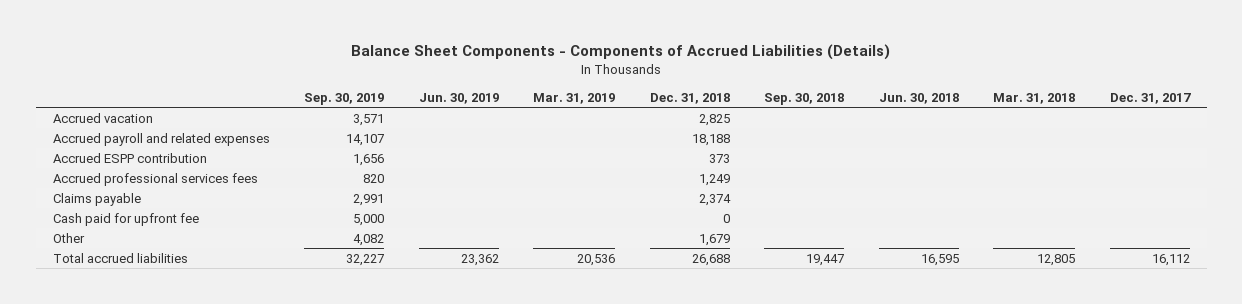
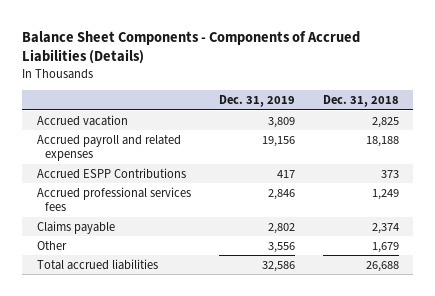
[304,92,385,105] Sep. 30, 2019 -> none
[418,92,499,104] Jun. 30, 2019 -> none
[533,92,616,104] Mar. 31, 2019 -> none
[764,92,845,105] Sep. 30, 2018 -> none
[878,92,959,104] Jun. 30, 2018 -> none
[993,92,1076,104] Mar. 31, 2018 -> none
[1109,92,1191,104] Dec. 31, 2017 -> none
none -> [218,94,295,107] Dec. 31, 2019
[52,152,207,163] Accrued ESPP contribution -> [36,167,186,179] Accrued ESPP Contributions
[52,212,199,226] Cash paid for upfront fee -> none

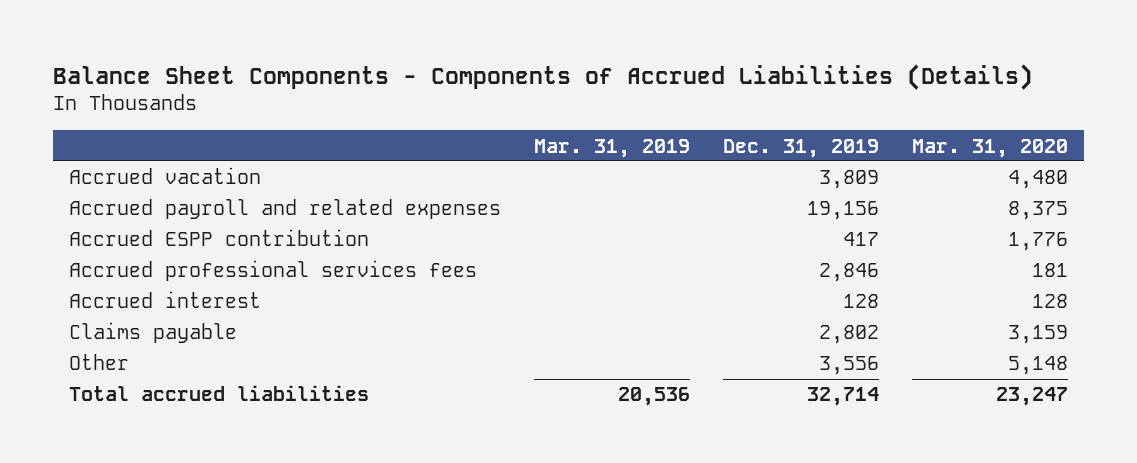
[322,94,399,107] Dec. 31, 2018 -> none
none -> [534,138,691,158] Mar. 31, 2019
none -> [911,138,1068,158] Mar. 31, 2020
[36,167,186,179] Accrued ESPP Contributions -> [69,229,370,247] Accrued ESPP contribution
none -> [69,291,262,309] Accrued interest
[261,260,295,272] 32,586 -> [806,387,879,407] 32,714

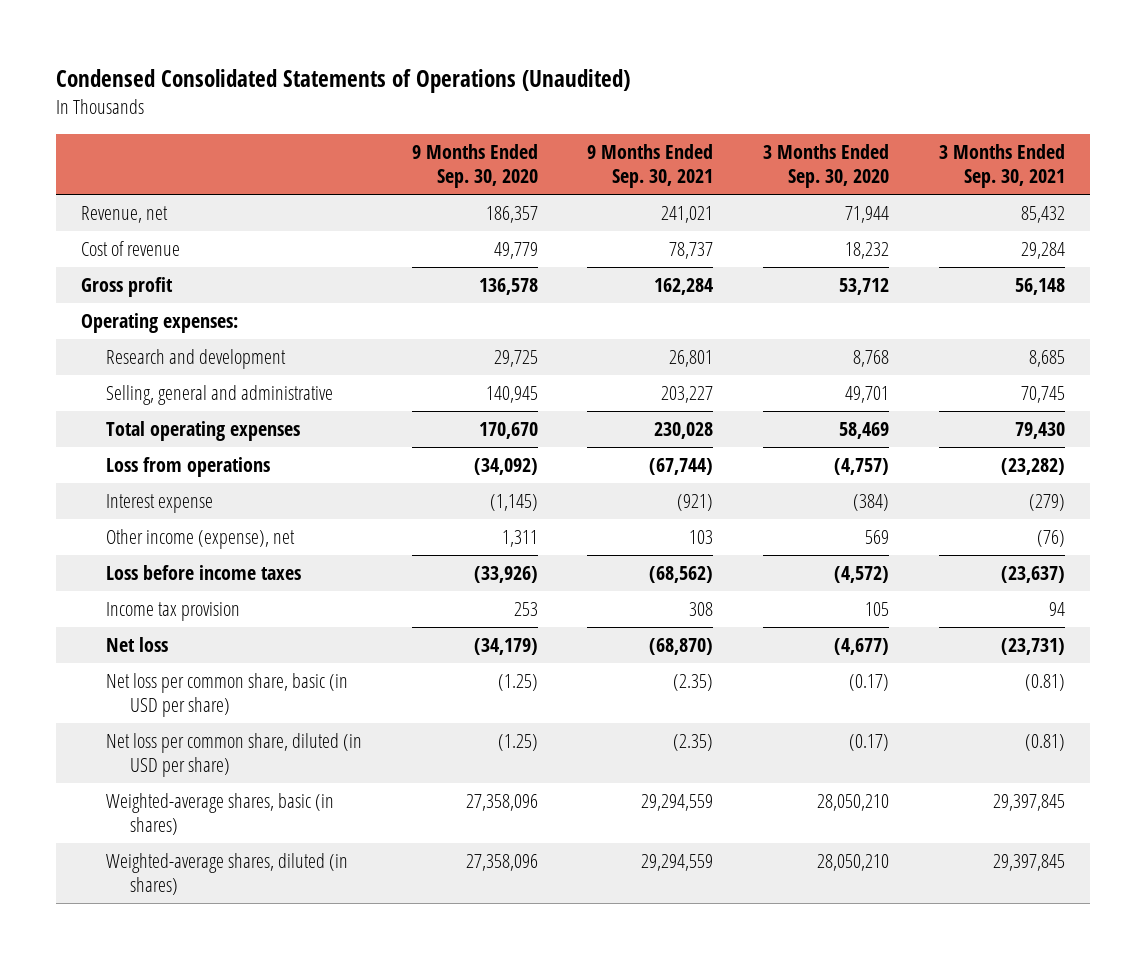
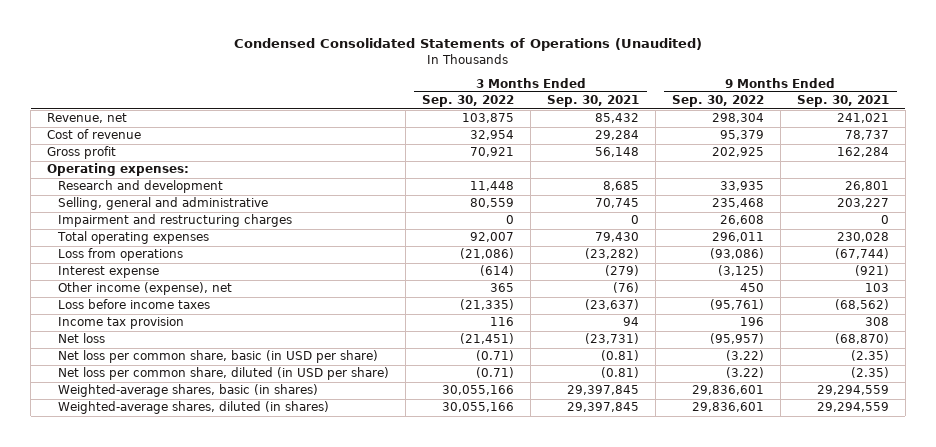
[411,143,538,189] 9 Months Ended Sep. 30, 2020 -> none
[763,143,890,189] 3 Months Ended Sep. 30, 2020 -> none
none -> [422,95,515,108] Sep. 30, 2022
none -> [672,95,765,108] Sep. 30, 2022
none -> [58,214,293,228] Impairment and restructuring charges

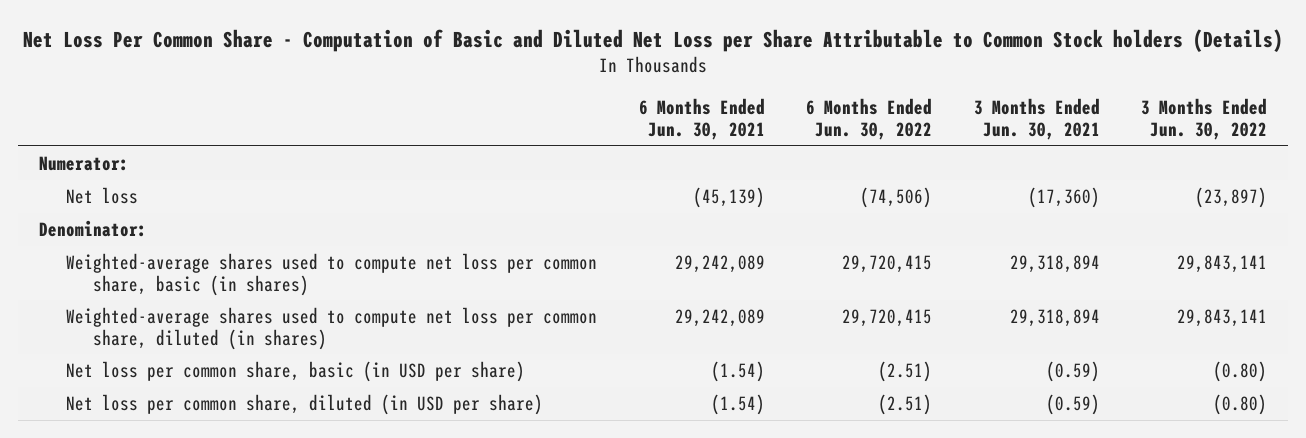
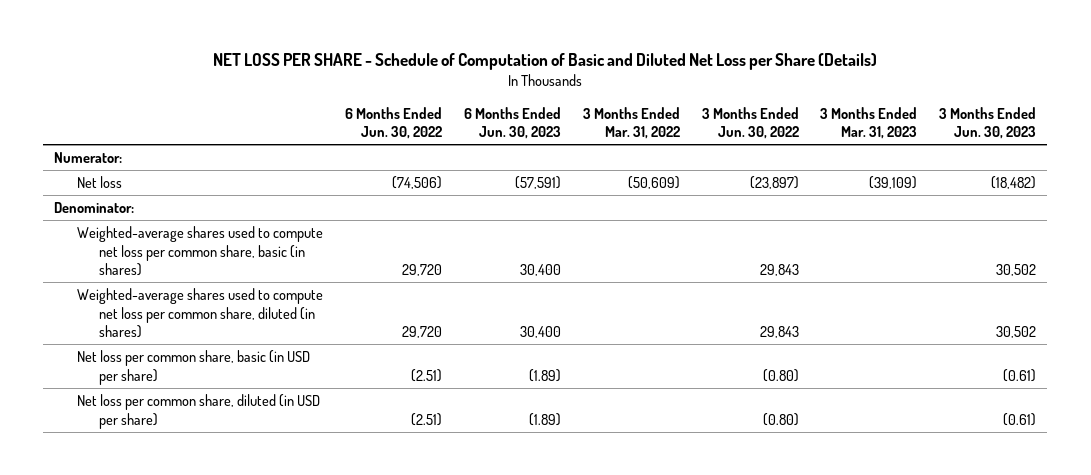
[22,29,1283,53] Net Loss Per Common Share - Computation of Basic and Diluted Net Loss per Share Attributable to Common Stock holders (Details) -> [213,53,878,71] NET LOSS PER SHARE - Schedule of Computation of Basic and Diluted Net Loss per Share (Details)
[638,98,765,140] 6 Months Ended Jun. 30, 2021 -> none
[973,98,1100,140] 3 Months Ended Jun. 30, 2021 -> none
none -> [463,106,561,140] 6 Months Ended Jun. 30, 2023
none -> [582,106,680,140] 3 Months Ended Mar. 31, 2022
none -> [820,106,918,140] 3 Months Ended Mar. 31, 2023
none -> [939,106,1037,140] 3 Months Ended Jun. 30, 2023
[842,254,933,273] 29,720,415 -> [401,264,442,277] 29,720
[1177,254,1268,273] 29,843,141 -> [759,264,799,277] 29,843
[842,308,933,327] 29,720,415 -> [401,326,442,339] 29,720
[1177,308,1268,327] 29,843,141 -> [759,326,799,339] 29,843

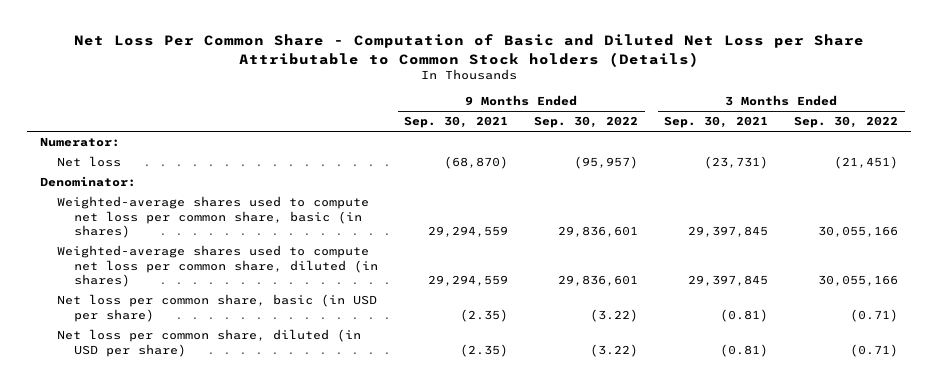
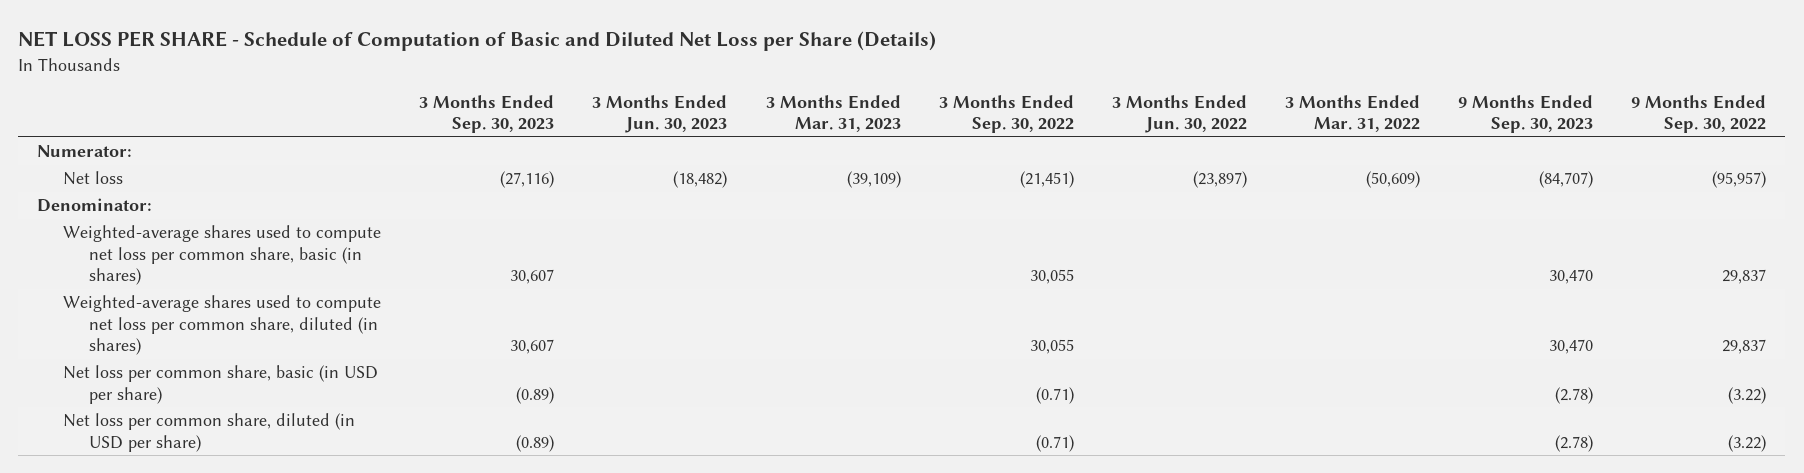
[74,34,865,67] Net Loss Per Common Share - Computation of Basic and Diluted Net Loss per Share Attributable to Common Stock holders (Details) -> [18,31,937,52] NET LOSS PER SHARE - Schedule of Computation of Basic and Diluted Net Loss per Share (Details)
[404,116,509,129] Sep. 30, 2021 -> none
[664,116,769,129] Sep. 30, 2021 -> none
none -> [419,94,555,134] 3 Months Ended Sep. 30, 2023
none -> [592,94,728,134] 3 Months Ended Jun. 30, 2023
none -> [765,94,901,133] 3 Months Ended Mar. 31, 2023
none -> [1111,94,1247,134] 3 Months Ended Jun. 30, 2022
none -> [1284,94,1420,133] 3 Months Ended Mar. 31, 2022
none -> [1458,94,1594,134] 9 Months Ended Sep. 30, 2023
[558,226,639,238] 29,836,601 -> [1722,269,1767,285] 29,837
[818,226,899,238] 30,055,166 -> [1029,269,1074,285] 30,055
[558,275,639,287] 29,836,601 -> [1722,339,1767,355] 29,837
[818,275,899,287] 30,055,166 -> [1029,339,1074,355] 30,055

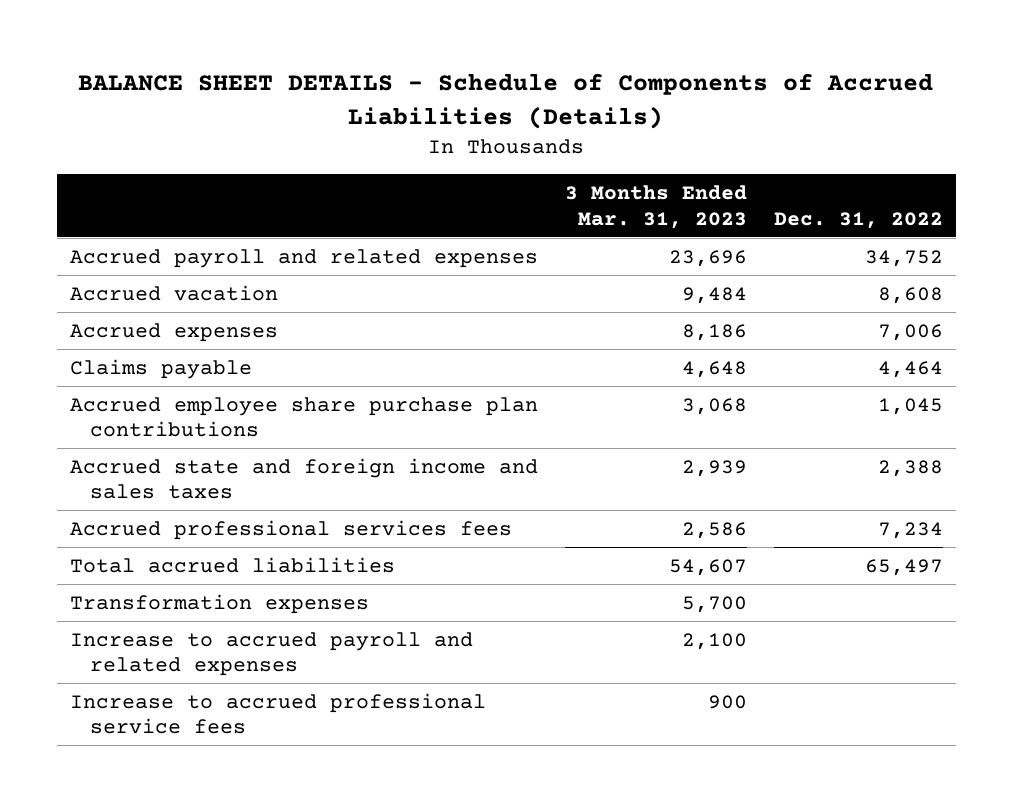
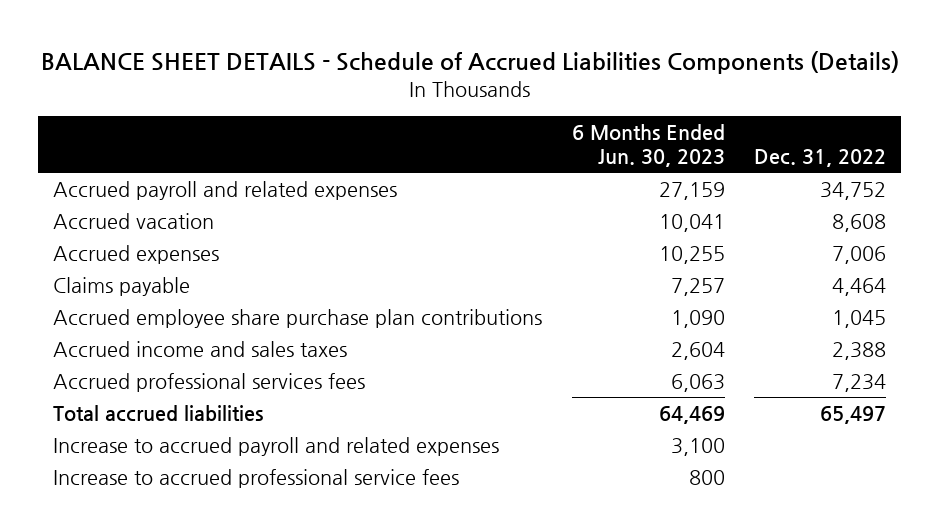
[78,73,934,129] BALANCE SHEET DETAILS - Schedule of Components of Accrued Liabilities (Details) -> [40,50,899,74] BALANCE SHEET DETAILS - Schedule of Accrued Liabilities Components (Details)
[564,184,747,229] 3 Months Ended Mar. 31, 2023 -> none
none -> [571,124,725,167] 6 Months Ended Jun. 30, 2023
[70,457,539,500] Accrued state and foreign income and sales taxes -> [52,341,347,358] Accrued income and sales taxes
[70,593,370,614] Transformation expenses -> none

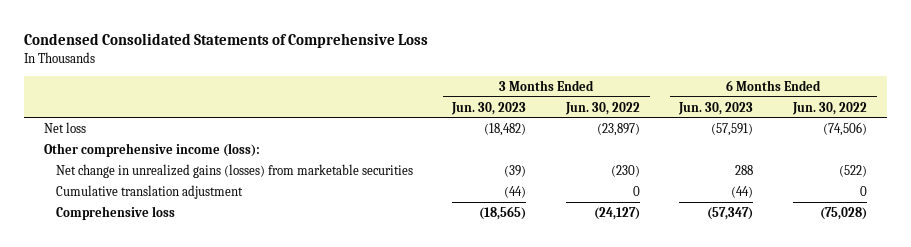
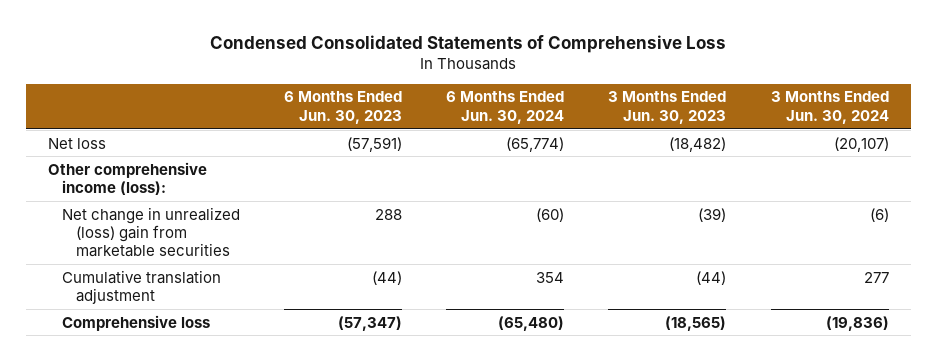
[564,101,640,115] Jun. 30, 2022 -> none
[791,101,867,115] Jun. 30, 2022 -> none
none -> [446,91,565,124] 6 Months Ended Jun. 30, 2024
none -> [770,91,889,124] 3 Months Ended Jun. 30, 2024
[56,163,414,178] Net change in unrealized gains (losses) from marketable securities -> [61,206,240,258] Net change in unrealized (loss) gain from marketable securities

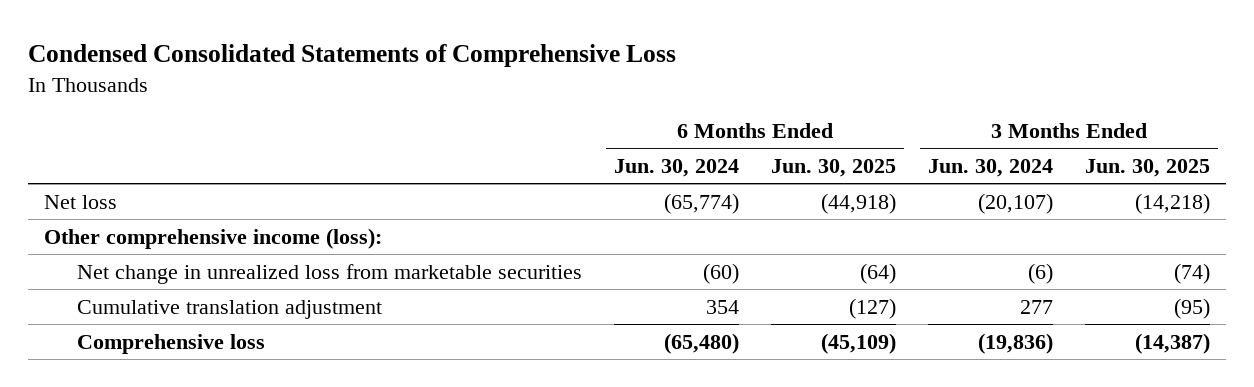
[284,91,403,124] 6 Months Ended Jun. 30, 2023 -> none
[608,91,727,124] 3 Months Ended Jun. 30, 2023 -> none
none -> [771,158,897,177] Jun. 30, 2025
none -> [1085,158,1211,177] Jun. 30, 2025
[61,206,240,258] Net change in unrealized (loss) gain from marketable securities -> [76,263,582,284] Net change in unrealized loss from marketable securities

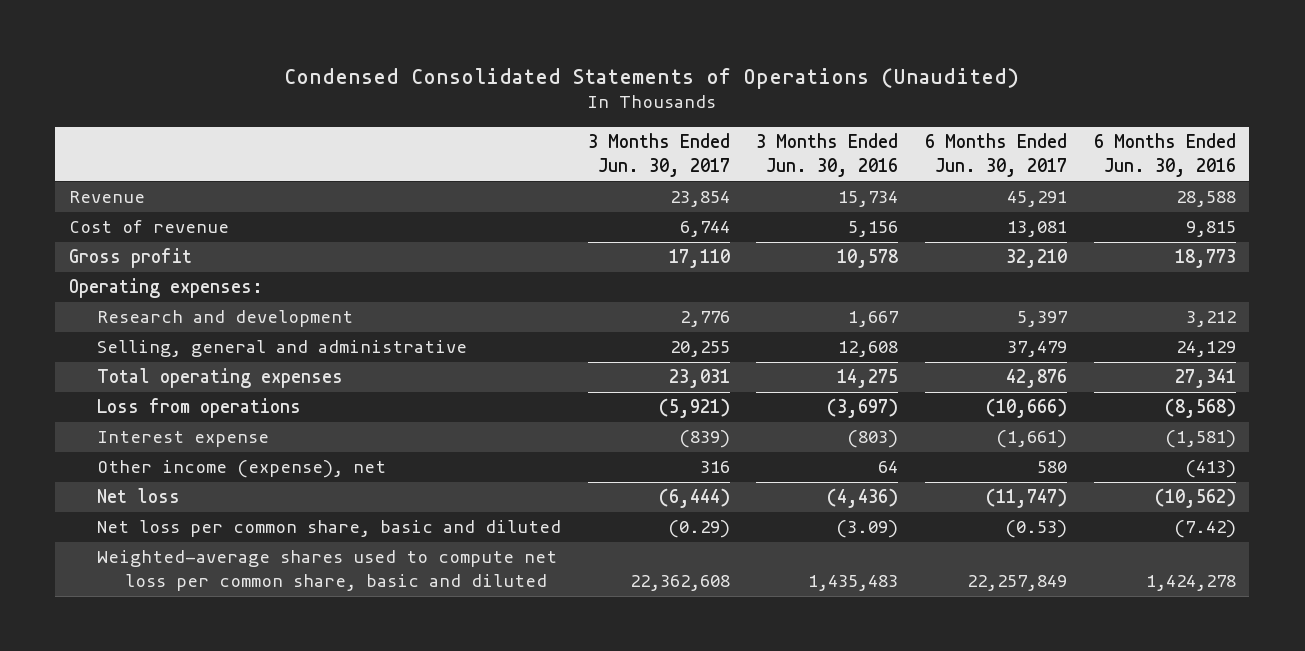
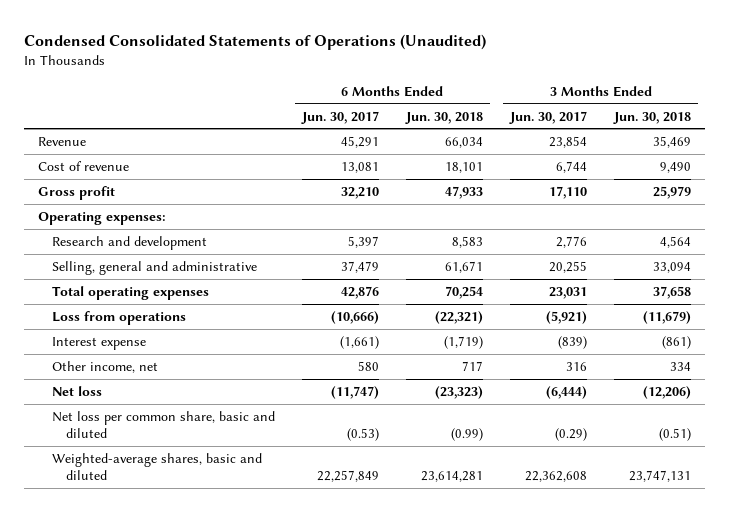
[756,133,899,177] 3 Months Ended Jun. 30, 2016 -> none
[1094,133,1237,177] 6 Months Ended Jun. 30, 2016 -> none
none -> [404,111,483,124] Jun. 30, 2018
none -> [613,111,692,124] Jun. 30, 2018
[96,460,386,479] Other income (expense), net -> [51,360,158,373] Other income, net
[96,550,557,592] Weighted-average shares used to compute net loss per common share, basic and diluted -> [51,452,262,481] Weighted-average shares, basic and diluted

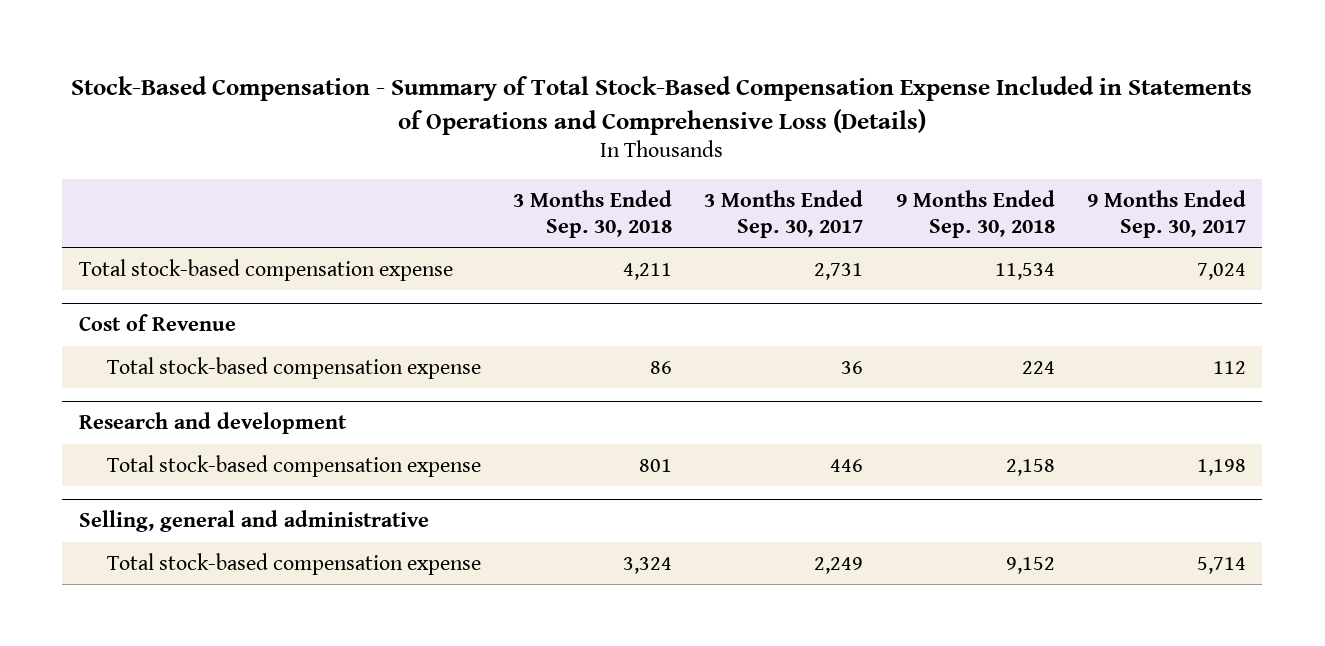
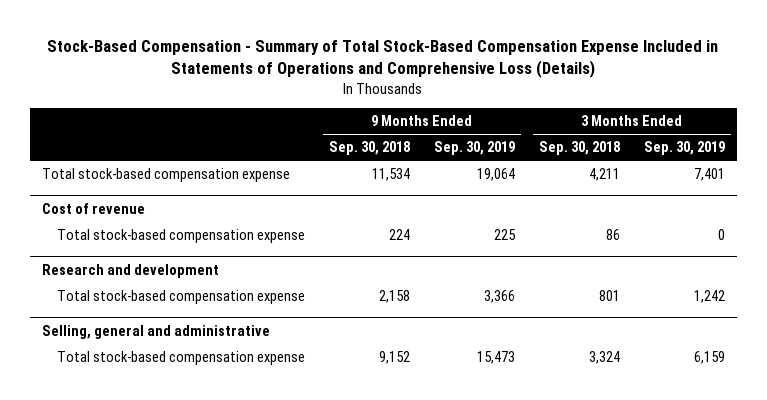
[704,189,864,238] 3 Months Ended Sep. 30, 2017 -> none
[1087,189,1247,238] 9 Months Ended Sep. 30, 2017 -> none
none -> [433,141,515,156] Sep. 30, 2019
none -> [643,141,725,156] Sep. 30, 2019
[78,313,236,331] Cost of Revenue -> [41,202,145,214] Cost of revenue

